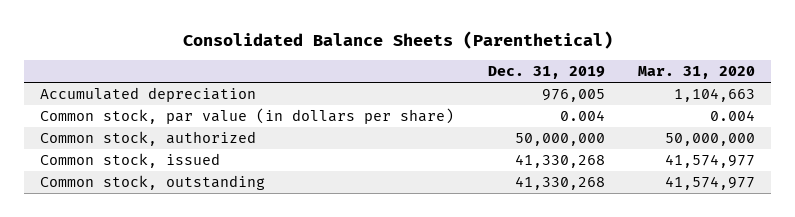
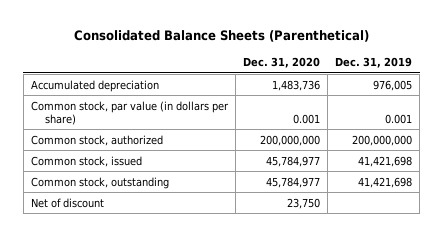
[637,66,755,80] Mar. 31, 2020 -> none
none -> [243,57,321,69] Dec. 31, 2020
[559,110,605,122] 0.004 -> [385,113,413,124] 0.001
[514,133,605,147] 50,000,000 -> [352,134,413,146] 200,000,000
[514,154,605,169] 41,330,268 -> [358,155,413,167] 41,421,698
[514,176,605,191] 41,330,268 -> [358,176,413,188] 41,421,698
none -> [30,197,104,208] Net of discount

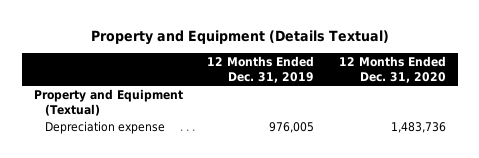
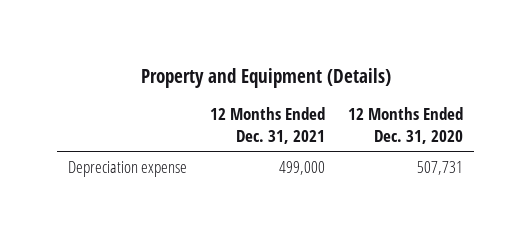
[90,29,389,45] Property and Equipment (Details Textual) -> [140,67,391,88] Property and Equipment (Details)
[207,56,315,83] 12 Months Ended Dec. 31, 2019 -> none
none -> [210,107,326,144] 12 Months Ended Dec. 31, 2021
[33,89,183,116] Property and Equipment (Textual) -> none
[390,122,446,134] 1,483,736 -> [416,161,463,176] 507,731

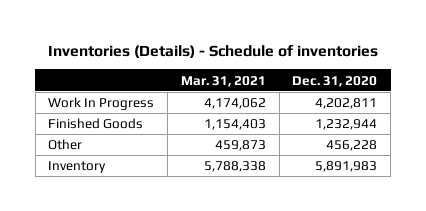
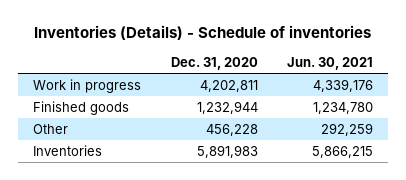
[180,75,266,87] Mar. 31, 2021 -> none
none -> [287,56,374,70] Jun. 30, 2021
[48,97,155,111] Work In Progress -> [32,78,141,93] Work in progress
[48,118,144,130] Finished Goods -> [32,100,129,115] Finished goods
[48,161,107,174] Inventory -> [32,144,102,156] Inventories

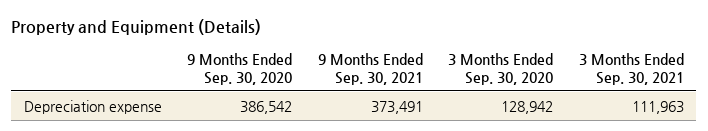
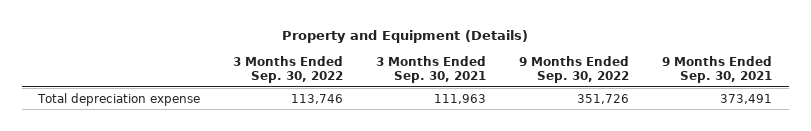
[187,53,293,85] 9 Months Ended Sep. 30, 2020 -> none
[448,53,554,85] 3 Months Ended Sep. 30, 2020 -> none
none -> [233,55,344,84] 3 Months Ended Sep. 30, 2022
none -> [519,55,630,84] 9 Months Ended Sep. 30, 2022
[23,99,162,114] Depreciation expense -> [37,92,201,106] Total depreciation expense

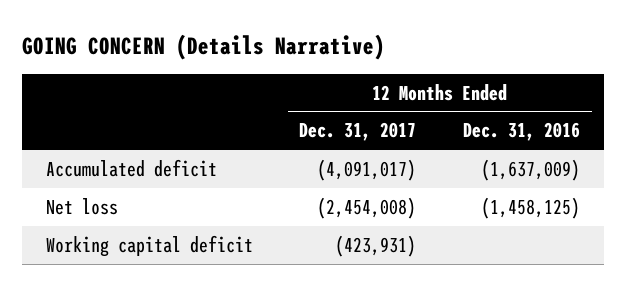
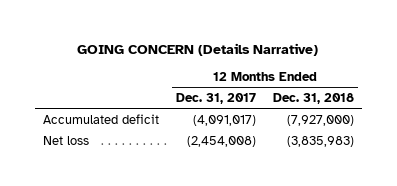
[463,122,581,142] Dec. 31, 2016 -> none
none -> [272,92,354,104] Dec. 31, 2018
[45,234,253,257] Working capital deficit -> none

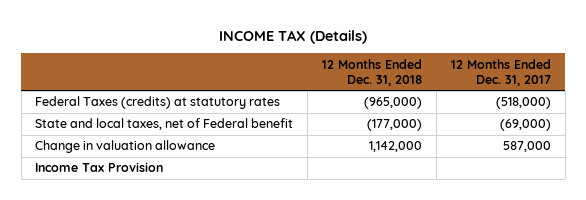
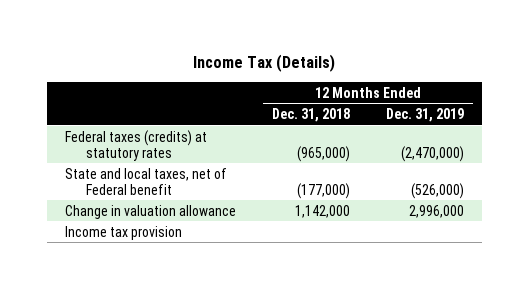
[219,29,368,44] INCOME TAX (Details) -> [193,54,336,73] Income Tax (Details)
[450,58,551,86] 12 Months Ended Dec. 31, 2017 -> none
none -> [385,107,464,122] Dec. 31, 2019
[35,96,281,110] Federal Taxes (credits) at statutory rates -> [64,129,207,161] Federal taxes (credits) at statutory rates
[35,162,164,173] Income Tax Provision -> [64,225,182,240] Income tax provision

